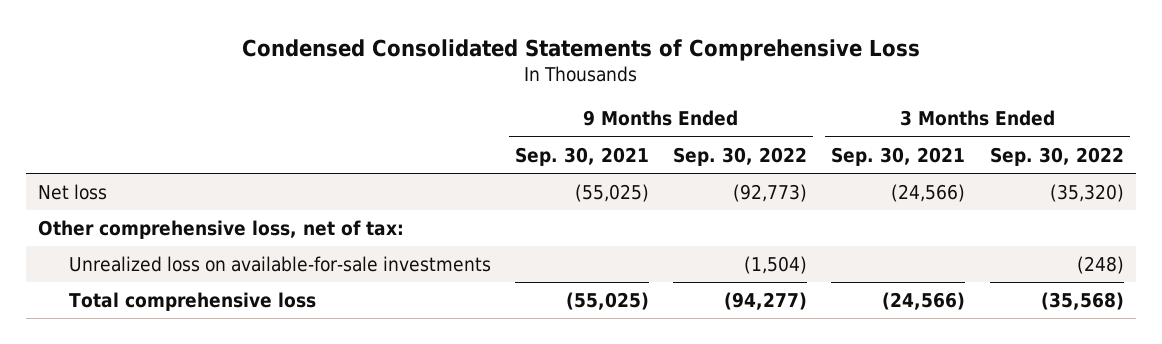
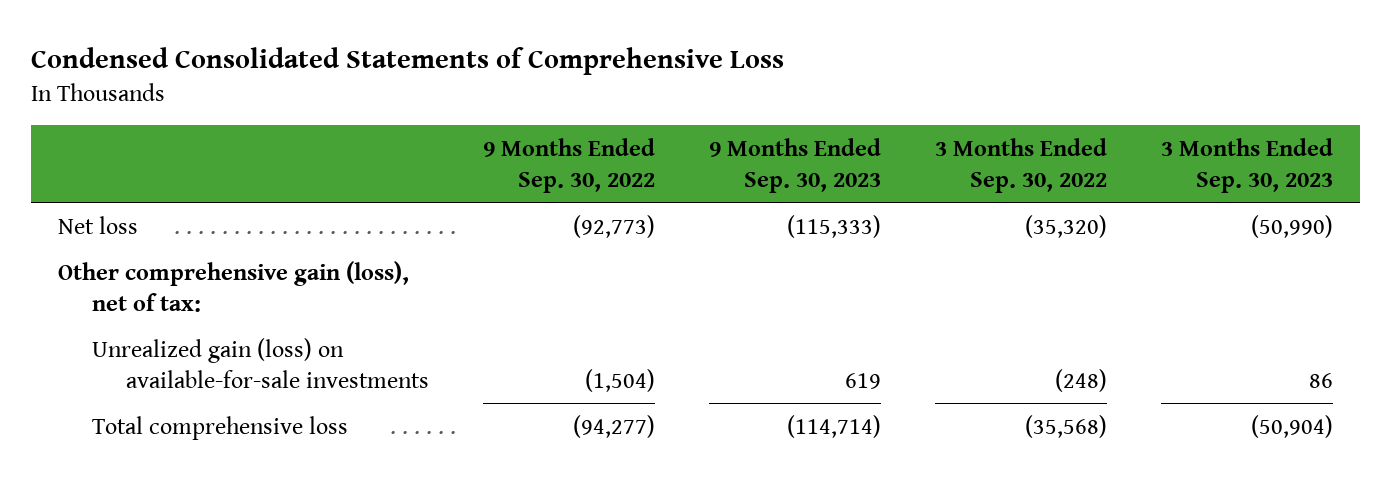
[514,146,649,166] Sep. 30, 2021 -> none
[831,146,966,166] Sep. 30, 2021 -> none
none -> [708,137,881,193] 9 Months Ended Sep. 30, 2023
none -> [1160,137,1333,193] 3 Months Ended Sep. 30, 2023
[38,220,405,240] Other comprehensive loss, net of tax: -> [57,260,409,312] Other comprehensive gain (loss), net of tax:
[68,256,491,273] Unrealized loss on available-for-sale investments -> [91,337,429,388] Unrealized gain (loss) on available-for-sale investments

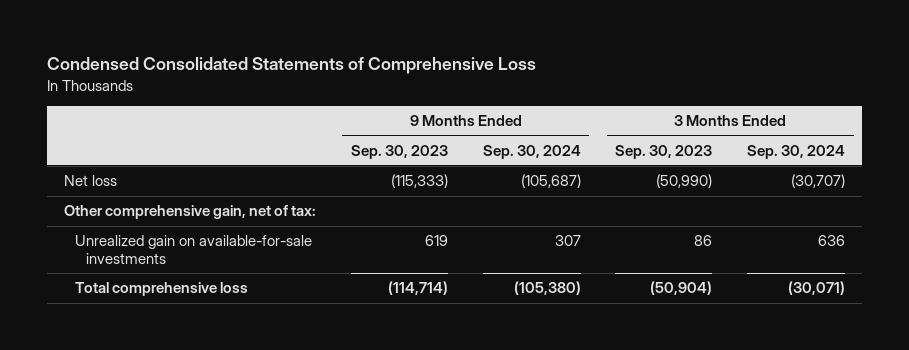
[482,137,655,193] 9 Months Ended Sep. 30, 2022 -> none
[934,137,1107,193] 3 Months Ended Sep. 30, 2022 -> none
none -> [482,144,581,159] Sep. 30, 2024
none -> [747,144,846,159] Sep. 30, 2024
[57,260,409,312] Other comprehensive gain (loss), net of tax: -> [64,205,317,220] Other comprehensive gain, net of tax:
[91,337,429,388] Unrealized gain (loss) on available-for-sale investments -> [75,235,313,264] Unrealized gain on available-for-sale investments

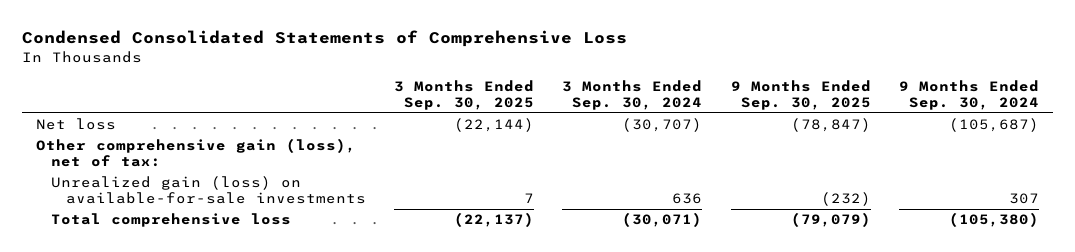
[351,144,449,159] Sep. 30, 2023 -> none
[615,144,713,159] Sep. 30, 2023 -> none
none -> [393,79,534,110] 3 Months Ended Sep. 30, 2025
none -> [730,79,871,110] 9 Months Ended Sep. 30, 2025
[64,205,317,220] Other comprehensive gain, net of tax: -> [36,138,357,168] Other comprehensive gain (loss), net of tax:
[75,235,313,264] Unrealized gain on available-for-sale investments -> [50,176,366,205] Unrealized gain (loss) on available-for-sale investments

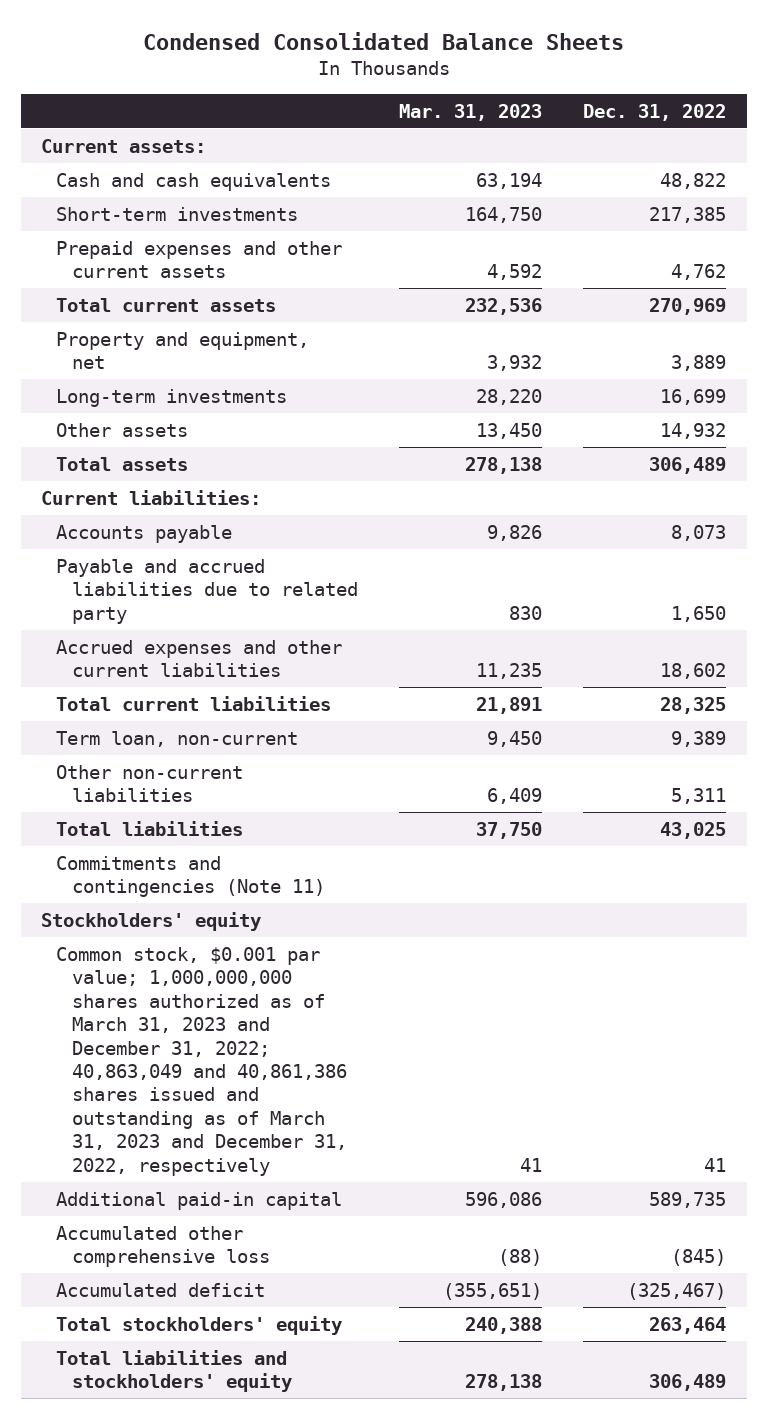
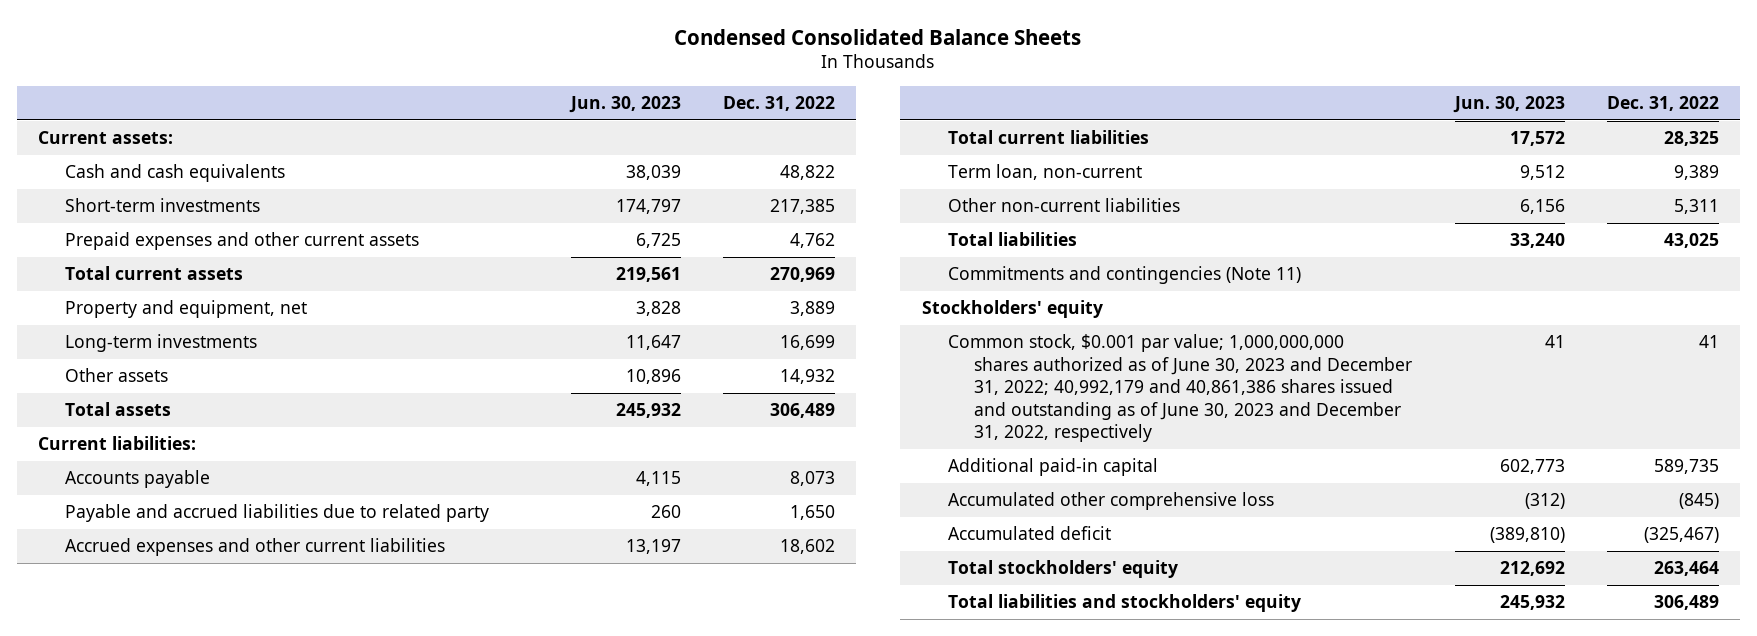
[398,103,542,121] Mar. 31, 2023 -> none
none -> [569,96,682,114] Jun. 30, 2023
[56,946,347,1176] Common stock, $0.001 par value; 1,000,000,000 shares authorized as of March 31, 2023 and December 31, 2022; 40,863,049 and 40,861,386 shares issued and outstanding as of March 31, 2023 and December 31, 2022, respectively -> [947,334,1413,443] Common stock, $0.001 par value; 1,000,000,000 shares authorized as of June 30, 2023 and December 31, 2022; 40,992,179 and 40,861,386 shares issued and outstanding as of June 30, 2023 and December 31, 2022, respectively

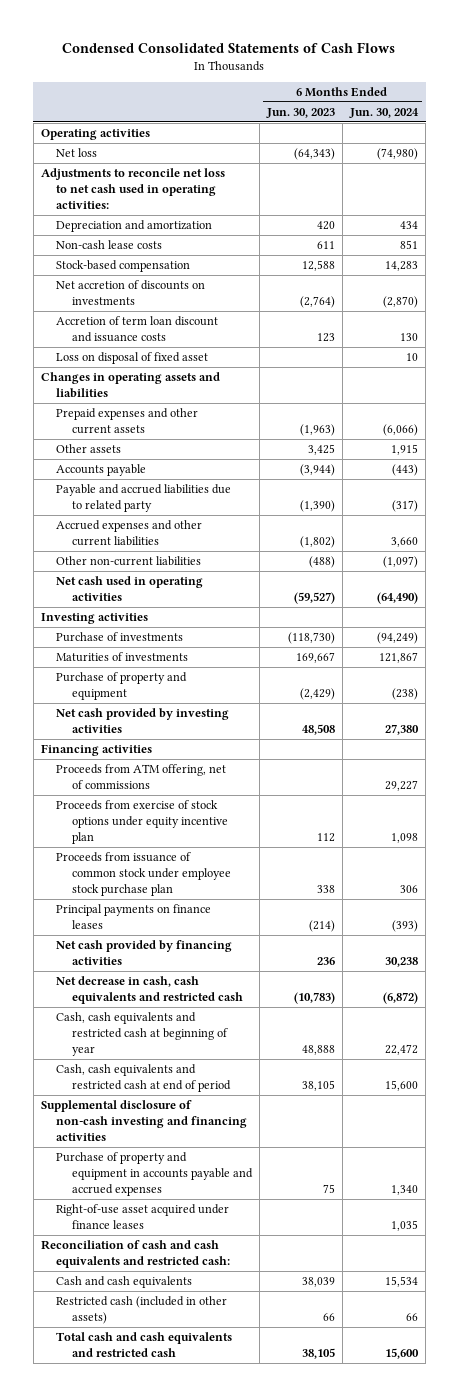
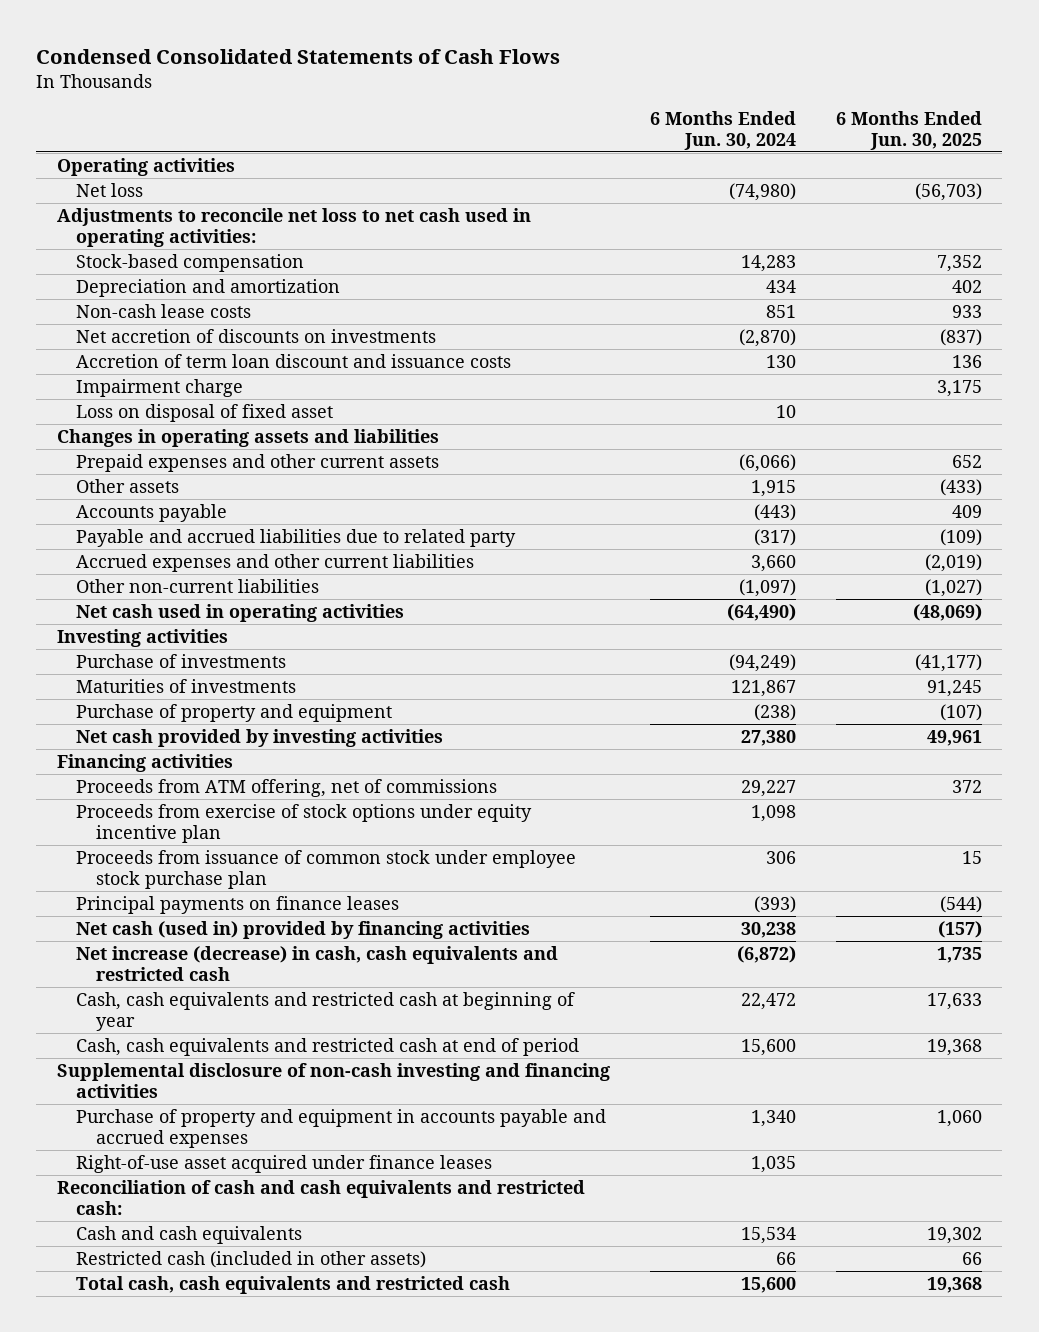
[265,107,335,118] Jun. 30, 2023 -> none
none -> [836,110,983,150] 6 Months Ended Jun. 30, 2025
[56,259,191,272] Stock-based compensation -> [76,253,305,272] Stock-based compensation
none -> [76,378,244,397] Impairment charge
[56,939,233,966] Net cash provided by financing activities -> [76,920,531,939] Net cash (used in) provided by financing activities
[56,975,243,1005] Net decrease in cash, cash equivalents and restricted cash -> [76,945,559,981] Net increase (decrease) in cash, cash equivalents and restricted cash
[56,1331,233,1358] Total cash and cash equivalents and restricted cash -> [76,1275,511,1294] Total cash, cash equivalents and restricted cash

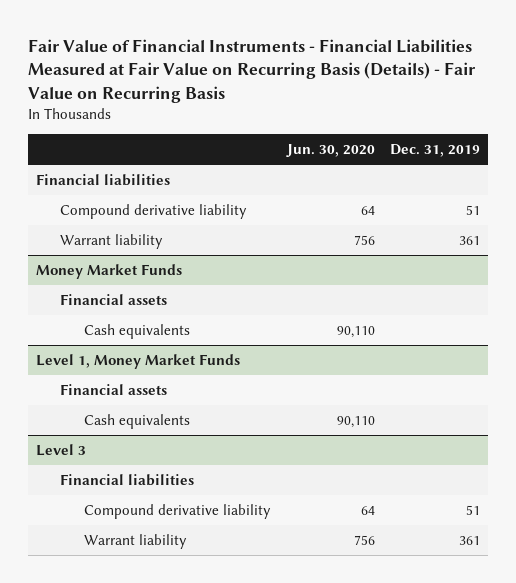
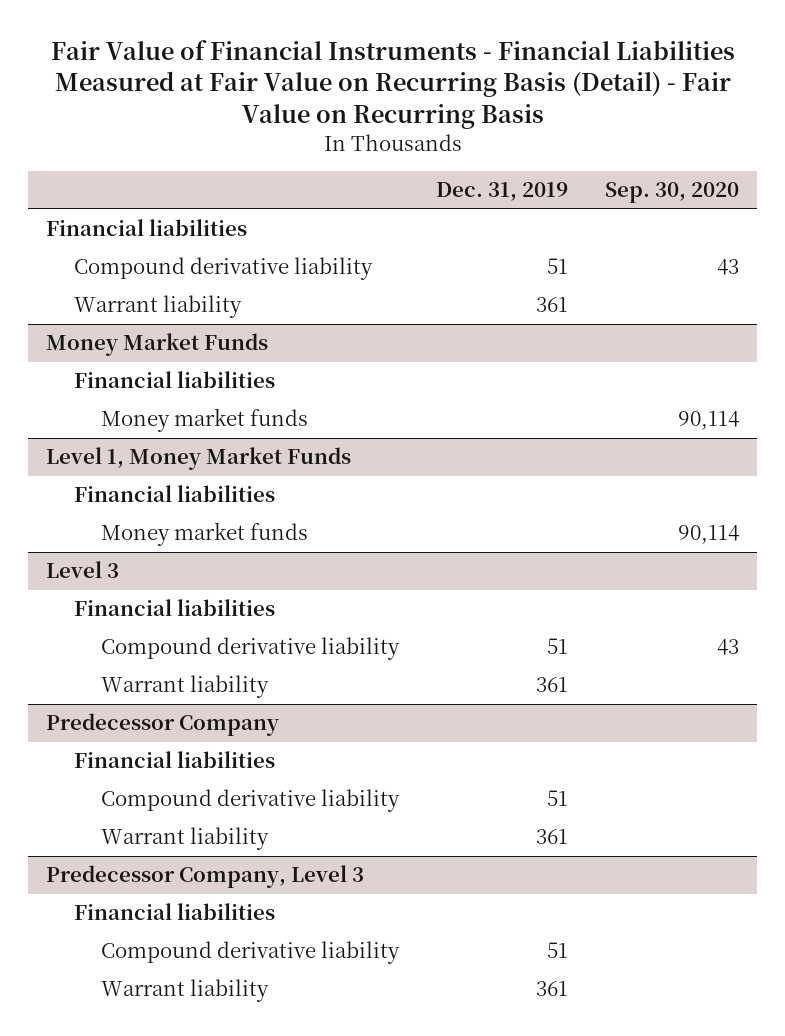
[27,38,476,103] Fair Value of Financial Instruments - Financial Liabilities Measured at Fair Value on Recurring Basis (Details) - Fair Value on Recurring Basis -> [50,39,735,129] Fair Value of Financial Instruments - Financial Liabilities Measured at Fair Value on Recurring Basis (Detail) - Fair Value on Recurring Basis
[285,144,375,158] Jun. 30, 2020 -> none
none -> [604,182,739,204] Sep. 30, 2020
[59,293,167,305] Financial assets -> none
none -> [73,371,275,389] Financial liabilities
[84,323,191,339] Cash equivalents -> [100,408,308,433] Money market funds
[59,383,167,395] Financial assets -> none
none -> [73,485,275,503] Financial liabilities
[84,413,191,429] Cash equivalents -> [100,522,308,547] Money market funds
none -> [46,713,280,737] Predecessor Company
none -> [73,751,275,769] Financial liabilities
none -> [100,789,400,813] Compound derivative liability
none -> [100,827,269,851] Warrant liability
none -> [46,865,365,889] Predecessor Company, Level 3
none -> [73,903,275,921] Financial liabilities
none -> [100,941,400,965] Compound derivative liability
none -> [100,979,269,1003] Warrant liability

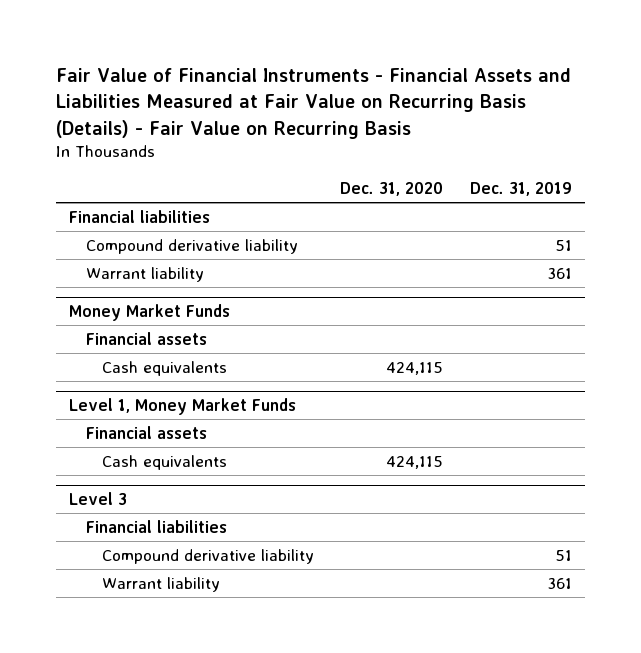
[50,39,735,129] Fair Value of Financial Instruments - Financial Liabilities Measured at Fair Value on Recurring Basis (Detail) - Fair Value on Recurring Basis -> [56,68,572,139] Fair Value of Financial Instruments - Financial Assets and Liabilities Measured at Fair Value on Recurring Basis (Details) - Fair Value on Recurring Basis
[604,182,739,204] Sep. 30, 2020 -> none
none -> [340,181,444,196] Dec. 31, 2020
[73,371,275,389] Financial liabilities -> none
none -> [85,331,207,345] Financial assets
[100,408,308,433] Money market funds -> [102,360,228,376] Cash equivalents
[73,485,275,503] Financial liabilities -> none
none -> [85,425,207,439] Financial assets
[100,522,308,547] Money market funds -> [102,454,228,470] Cash equivalents
[46,713,280,737] Predecessor Company -> none
[73,751,275,769] Financial liabilities -> none
[100,789,400,813] Compound derivative liability -> none
[100,827,269,851] Warrant liability -> none
[46,865,365,889] Predecessor Company, Level 3 -> none
[73,903,275,921] Financial liabilities -> none
[100,941,400,965] Compound derivative liability -> none
[100,979,269,1003] Warrant liability -> none

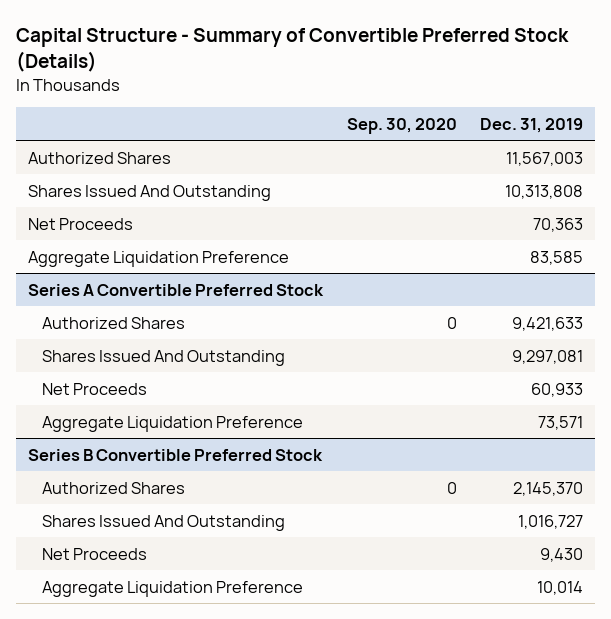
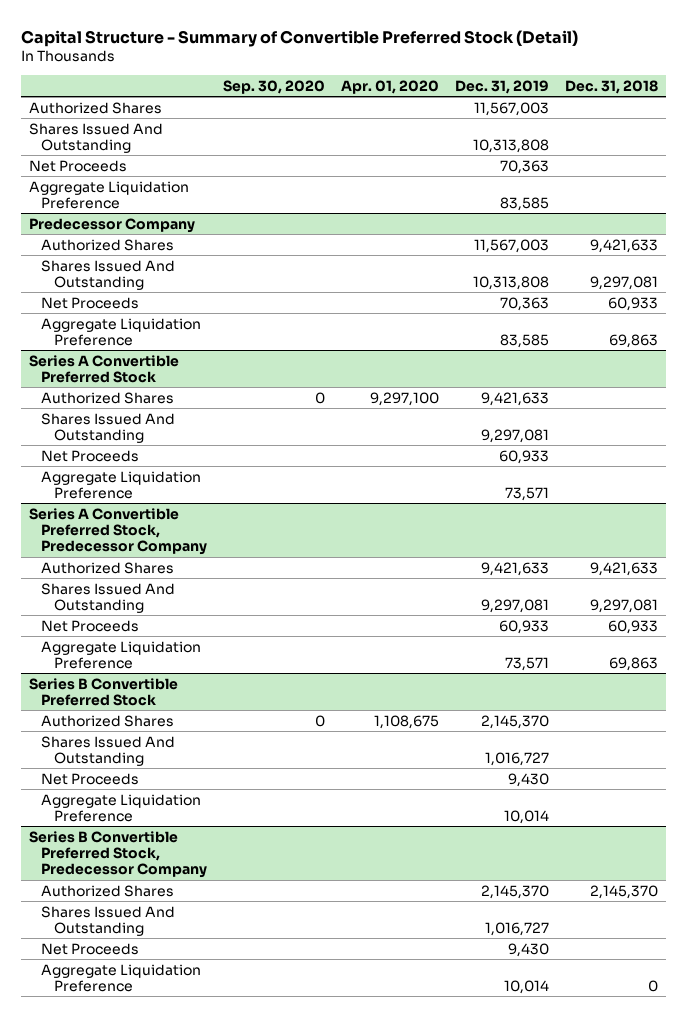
[16,28,570,72] Capital Structure - Summary of Convertible Preferred Stock (Details) -> [20,29,578,47] Capital Structure - Summary of Convertible Preferred Stock (Detail)
none -> [341,79,440,94] Apr. 01, 2020
none -> [565,79,659,94] Dec. 31, 2018
none -> [28,217,195,233] Predecessor Company
none -> [41,238,175,251] Authorized Shares
none -> [41,259,176,290] Shares Issued And Outstanding
none -> [41,296,140,309] Net Proceeds
none -> [41,317,202,346] Aggregate Liquidation Preference
none -> [28,507,208,556] Series A Convertible Preferred Stock, Predecessor Company
none -> [41,561,175,574] Authorized Shares
none -> [41,582,176,613] Shares Issued And Outstanding
none -> [41,619,140,632] Net Proceeds
none -> [41,640,202,669] Aggregate Liquidation Preference
none -> [28,830,208,879] Series B Convertible Preferred Stock, Predecessor Company
none -> [41,884,175,897] Authorized Shares
none -> [41,905,176,936] Shares Issued And Outstanding
none -> [41,942,140,955] Net Proceeds
none -> [41,963,202,992] Aggregate Liquidation Preference

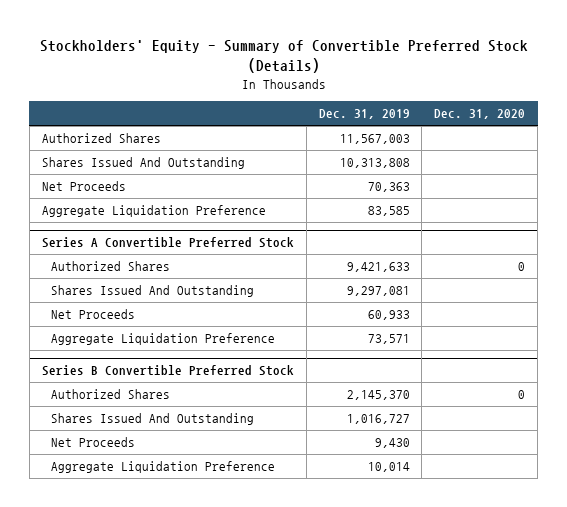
[20,29,578,47] Capital Structure - Summary of Convertible Preferred Stock (Detail) -> [39,39,528,74] Stockholders' Equity - Summary of Convertible Preferred Stock (Details)
[223,79,326,94] Sep. 30, 2020 -> none
[341,79,440,94] Apr. 01, 2020 -> none
[565,79,659,94] Dec. 31, 2018 -> none
none -> [434,109,526,120] Dec. 31, 2020
[28,217,195,233] Predecessor Company -> none
[41,238,175,251] Authorized Shares -> none
[41,259,176,290] Shares Issued And Outstanding -> none
[41,296,140,309] Net Proceeds -> none
[41,317,202,346] Aggregate Liquidation Preference -> none
[28,507,208,556] Series A Convertible Preferred Stock, Predecessor Company -> none
[41,561,175,574] Authorized Shares -> none
[41,582,176,613] Shares Issued And Outstanding -> none
[41,619,140,632] Net Proceeds -> none
[41,640,202,669] Aggregate Liquidation Preference -> none
[28,830,208,879] Series B Convertible Preferred Stock, Predecessor Company -> none
[41,884,175,897] Authorized Shares -> none
[41,905,176,936] Shares Issued And Outstanding -> none
[41,942,140,955] Net Proceeds -> none
[41,963,202,992] Aggregate Liquidation Preference -> none

